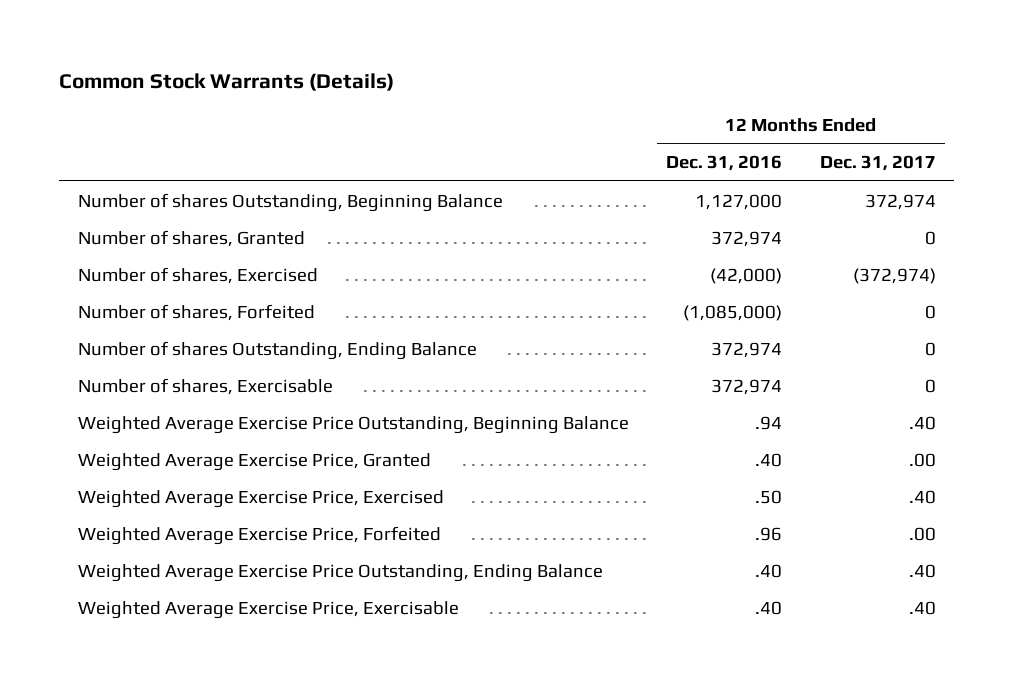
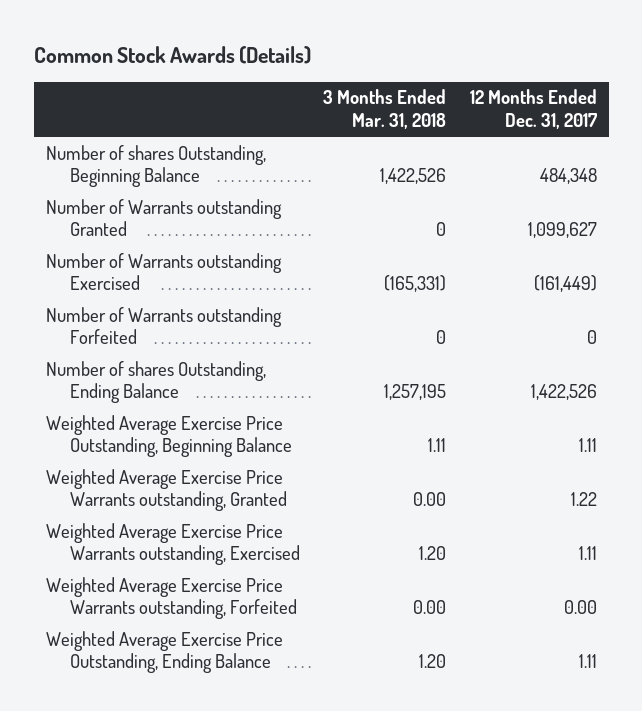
[58,72,394,91] Common Stock Warrants (Details) -> [33,45,311,64] Common Stock Awards (Details)
[666,154,783,171] Dec. 31, 2016 -> none
none -> [323,89,447,130] 3 Months Ended Mar. 31, 2018
[77,377,333,395] Number of shares, Exercisable -> none
[77,600,459,619] Weighted Average Exercise Price, Exercisable -> none
[864,193,936,210] 372,974 -> [539,168,597,185] 484,348
[77,229,305,247] Number of shares, Granted -> [45,198,282,237] Number of Warrants outstanding Granted
[924,230,936,245] 0 -> [527,222,597,239] 1,099,627
[77,266,318,284] Number of shares, Exercised -> [45,252,282,291] Number of Warrants outstanding Exercised
[852,267,936,284] (372,974) -> [533,275,597,293] (161,449)
[77,303,315,321] Number of shares, Forfeited -> [45,306,282,345] Number of Warrants outstanding Forfeited
[924,341,936,356] 0 -> [530,384,597,401] 1,422,526
[908,415,936,430] .40 -> [578,438,597,453] 1.11
[77,452,431,471] Weighted Average Exercise Price, Granted -> [45,468,287,512] Weighted Average Exercise Price Warrants outstanding, Granted
[908,452,936,467] .00 -> [570,492,597,507] 1.22
[77,489,444,508] Weighted Average Exercise Price, Exercised -> [45,522,300,566] Weighted Average Exercise Price Warrants outstanding, Exercised
[908,489,936,504] .40 -> [578,546,597,561] 1.11
[77,525,441,545] Weighted Average Exercise Price, Forfeited -> [45,576,297,620] Weighted Average Exercise Price Warrants outstanding, Forfeited
[908,526,936,541] .00 -> [563,600,597,615] 0.00
[908,563,936,578] .40 -> [578,654,597,669] 1.11

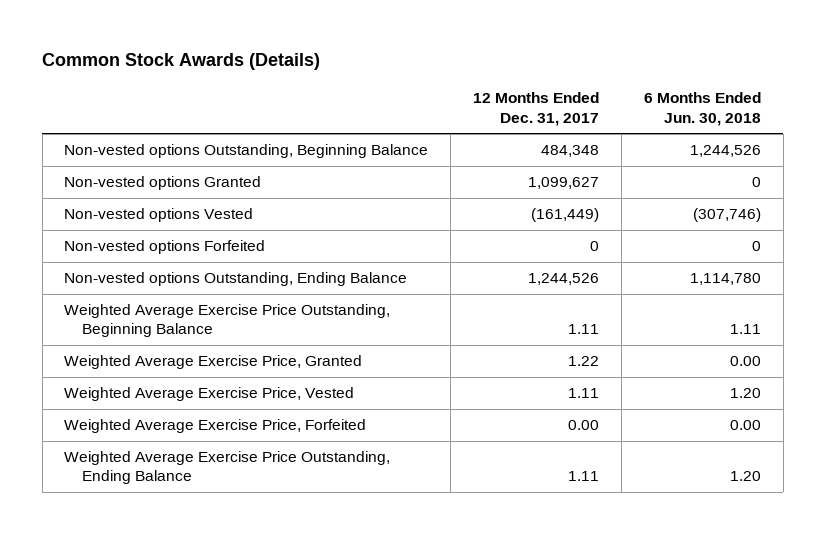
[323,89,447,130] 3 Months Ended Mar. 31, 2018 -> none
none -> [643,92,761,126] 6 Months Ended Jun. 30, 2018
[45,144,266,188] Number of shares Outstanding, Beginning Balance -> [64,144,429,159] Non-vested options Outstanding, Beginning Balance
[45,198,282,237] Number of Warrants outstanding Granted -> [64,176,262,191] Non-vested options Granted
[45,252,282,291] Number of Warrants outstanding Exercised -> [64,208,254,223] Non-vested options Vested
[45,306,282,345] Number of Warrants outstanding Forfeited -> [64,240,266,255] Non-vested options Forfeited
[45,360,266,404] Number of shares Outstanding, Ending Balance -> [64,272,408,287] Non-vested options Outstanding, Ending Balance
[530,384,597,401] 1,422,526 -> [528,273,600,286] 1,244,526
[45,468,287,512] Weighted Average Exercise Price Warrants outstanding, Granted -> [64,355,363,370] Weighted Average Exercise Price, Granted
[45,522,300,566] Weighted Average Exercise Price Warrants outstanding, Exercised -> [64,387,355,402] Weighted Average Exercise Price, Vested
[45,576,297,620] Weighted Average Exercise Price Warrants outstanding, Forfeited -> [64,419,367,434] Weighted Average Exercise Price, Forfeited

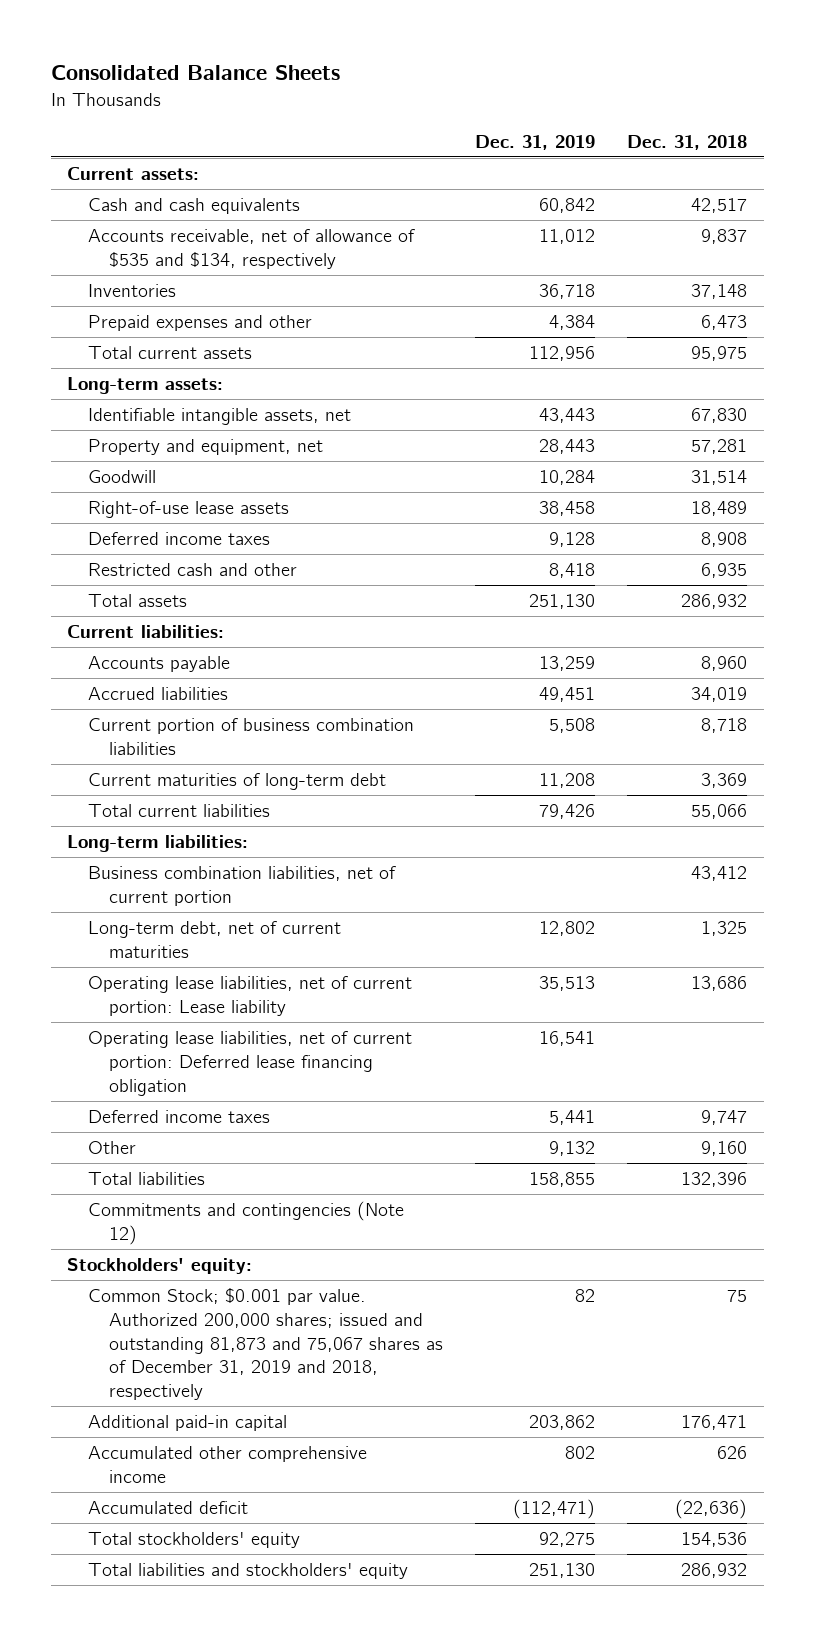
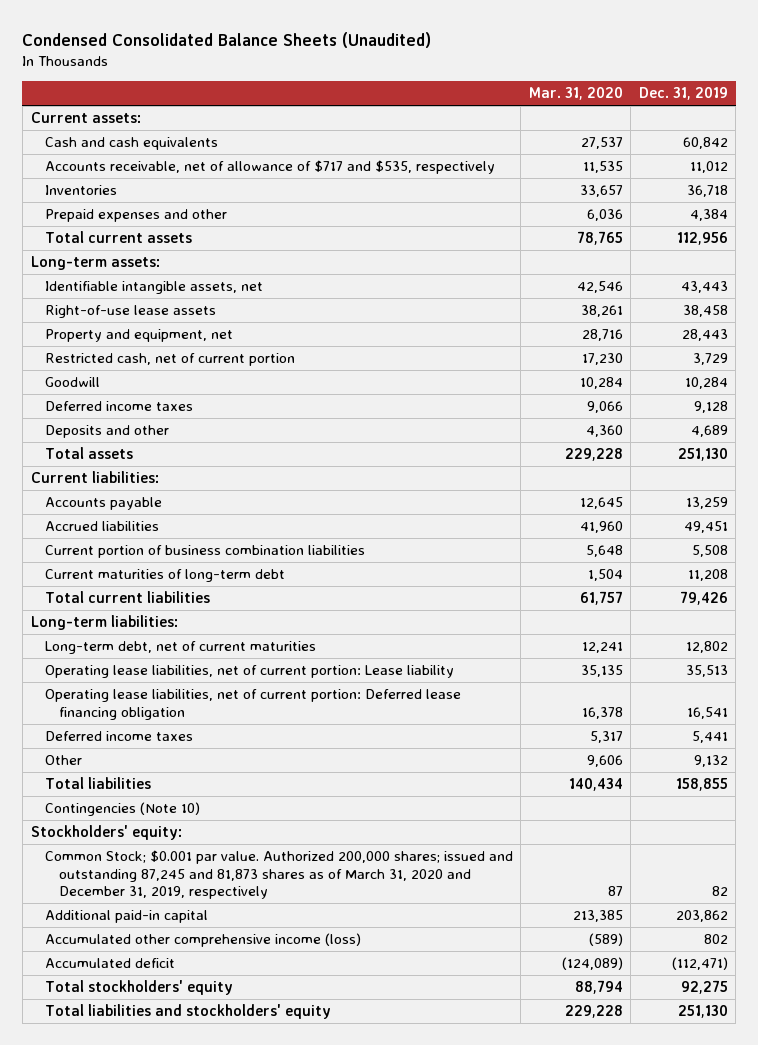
[50,65,340,81] Consolidated Balance Sheets -> [22,31,432,48] Condensed Consolidated Balance Sheets (Unaudited)
[627,134,748,150] Dec. 31, 2018 -> none
none -> [528,86,623,100] Mar. 31, 2020
[87,229,415,269] Accounts receivable, net of allowance of $535 and $134, respectively -> [44,160,495,175] Accounts receivable, net of allowance of $717 and $535, respectively
[87,501,289,519] Right-of-use lease assets -> [44,305,216,319] Right-of-use lease assets
none -> [44,353,295,367] Restricted cash, net of current portion
[87,563,297,577] Restricted cash and other -> none
none -> [44,425,169,439] Deposits and other
[87,866,396,906] Business combination liabilities, net of current portion -> none
[87,1201,404,1245] Commitments and contingencies (Note 12) -> [44,802,200,817] Contingencies (Note 10)
[87,1288,443,1401] Common Stock; $0.001 par value. Authorized 200,000 shares; issued and outstanding 81,873 and 75,067 shares as of December 31, 2019 and 2018, respectively -> [44,850,513,900] Common Stock; $0.001 par value. Authorized 200,000 shares; issued and outstanding 87,245 and 81,873 shares as of March 31, 2020 and December 31, 2019, respectively
[87,1446,367,1483] Accumulated other comprehensive income -> [44,933,361,948] Accumulated other comprehensive income (loss)

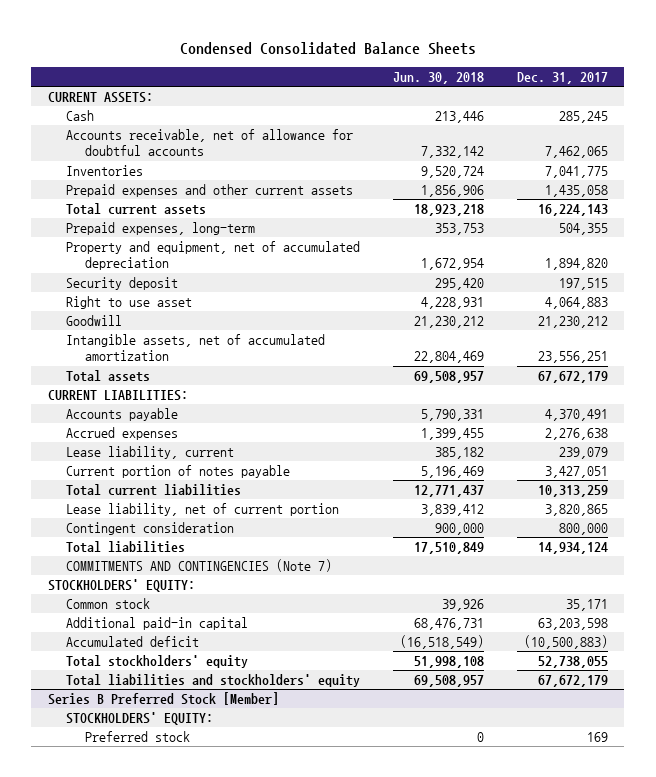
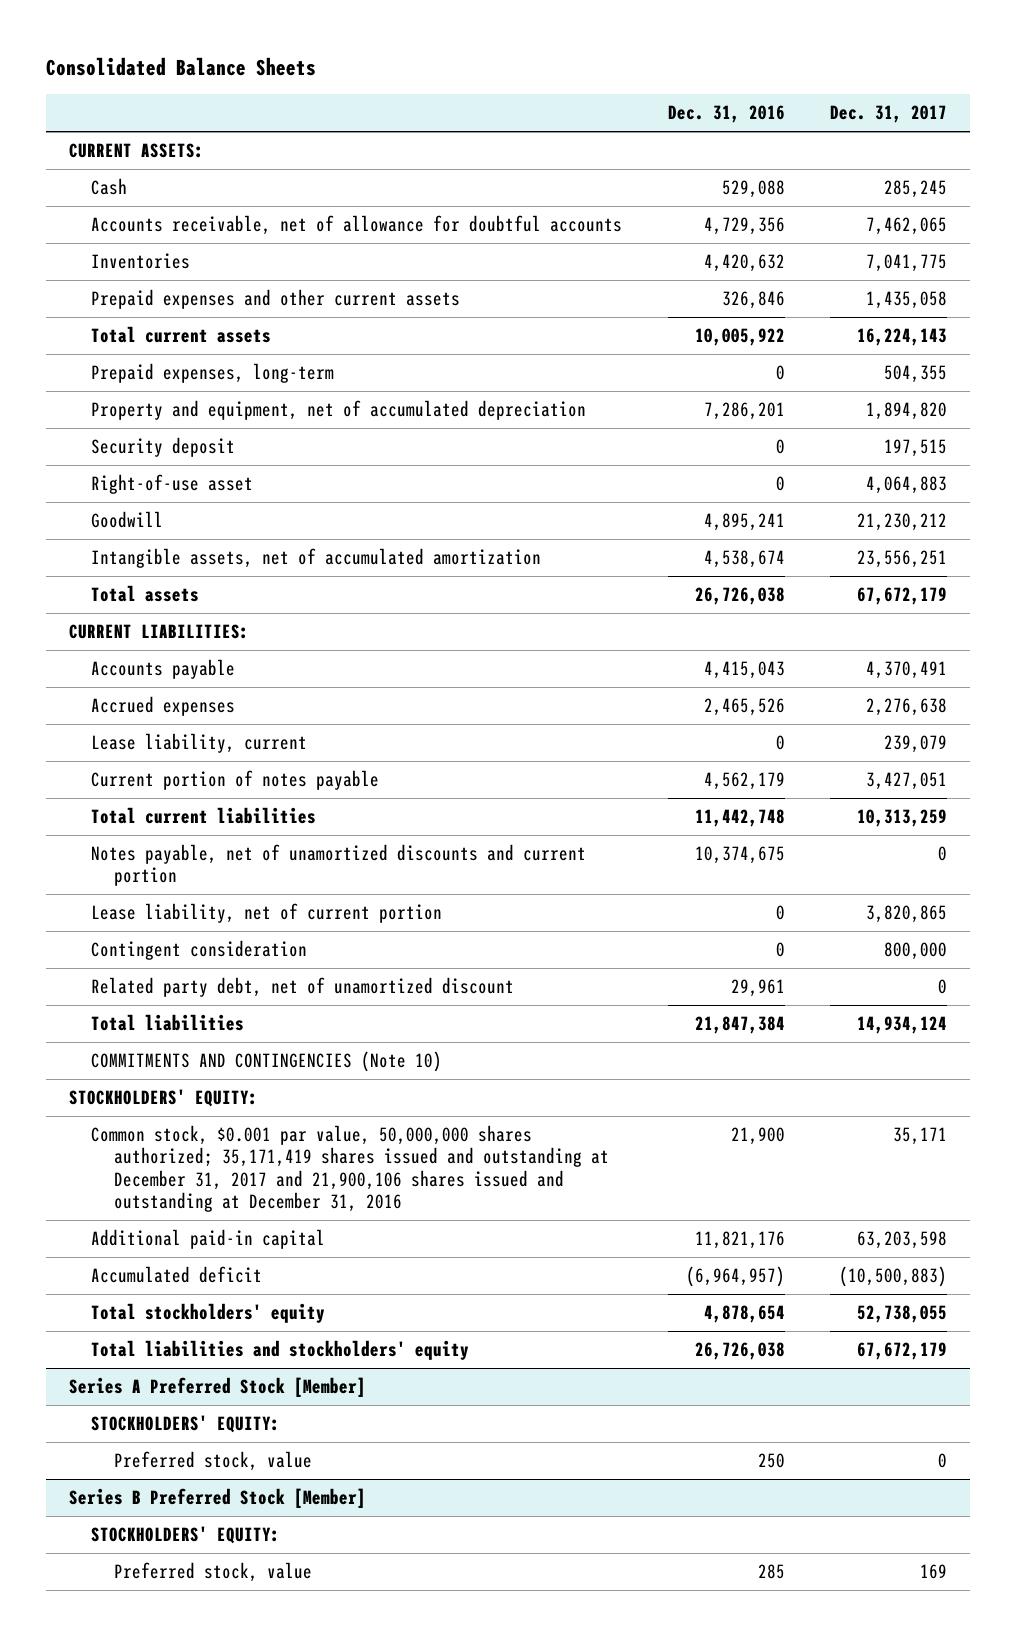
[179,41,476,55] Condensed Consolidated Balance Sheets -> [46,57,317,77] Consolidated Balance Sheets
[393,71,485,84] Jun. 30, 2018 -> none
none -> [667,105,785,124] Dec. 31, 2016
[66,296,193,310] Right to use asset -> [91,474,254,495] Right-of-use asset
none -> [91,844,587,887] Notes payable, net of unamortized discounts and current portion
none -> [91,977,515,998] Related party debt, net of unamortized discount
[66,559,333,573] COMMITMENTS AND CONTINGENCIES (Note 7) -> [91,1051,443,1073] COMMITMENTS AND CONTINGENCIES (Note 10)
[66,598,151,610] Common stock -> [91,1125,609,1212] Common stock, $0.001 par value, 50,000,000 shares authorized; 35,171,419 shares issued and outstanding at December 31, 2017 and 21,900,106 shares issued and outstanding at December 31, 2016
none -> [69,1377,367,1398] Series A Preferred Stock [Member]
none -> [91,1415,281,1434] STOCKHOLDERS' EQUITY:
none -> [113,1451,312,1472] Preferred stock, value
[84,731,190,743] Preferred stock -> [113,1562,312,1583] Preferred stock, value

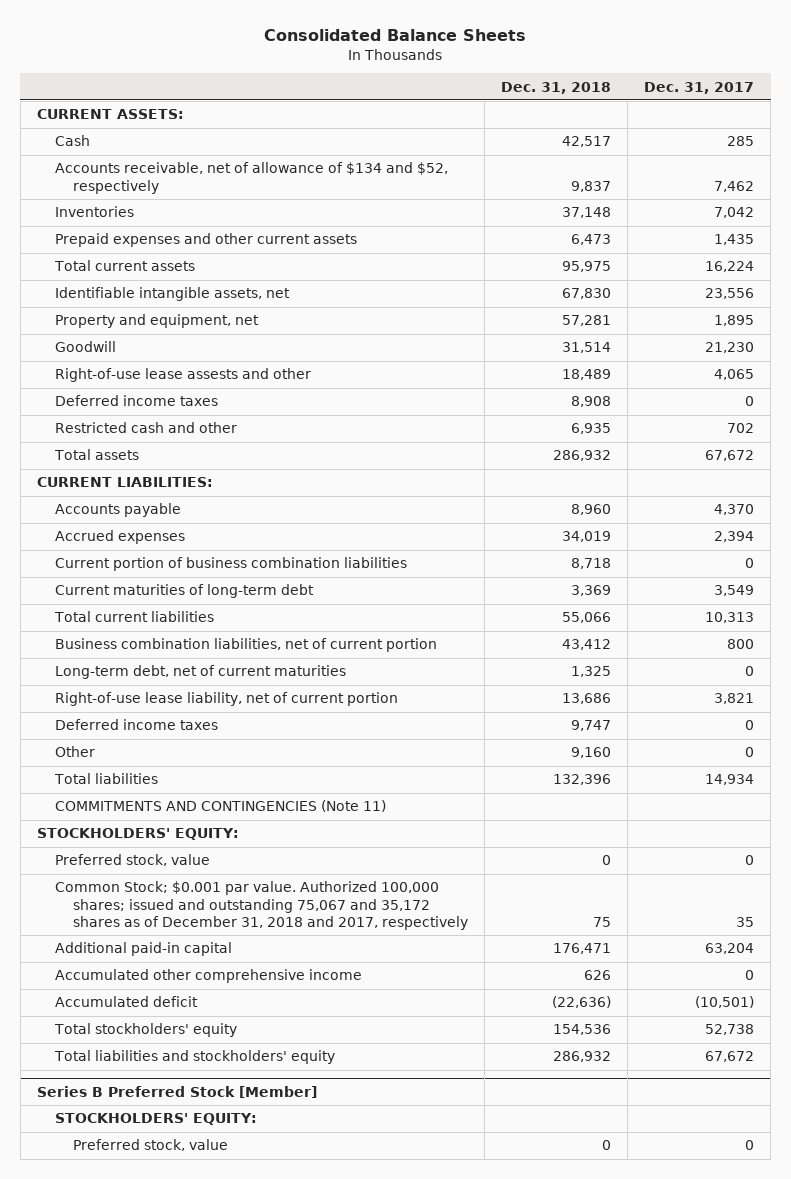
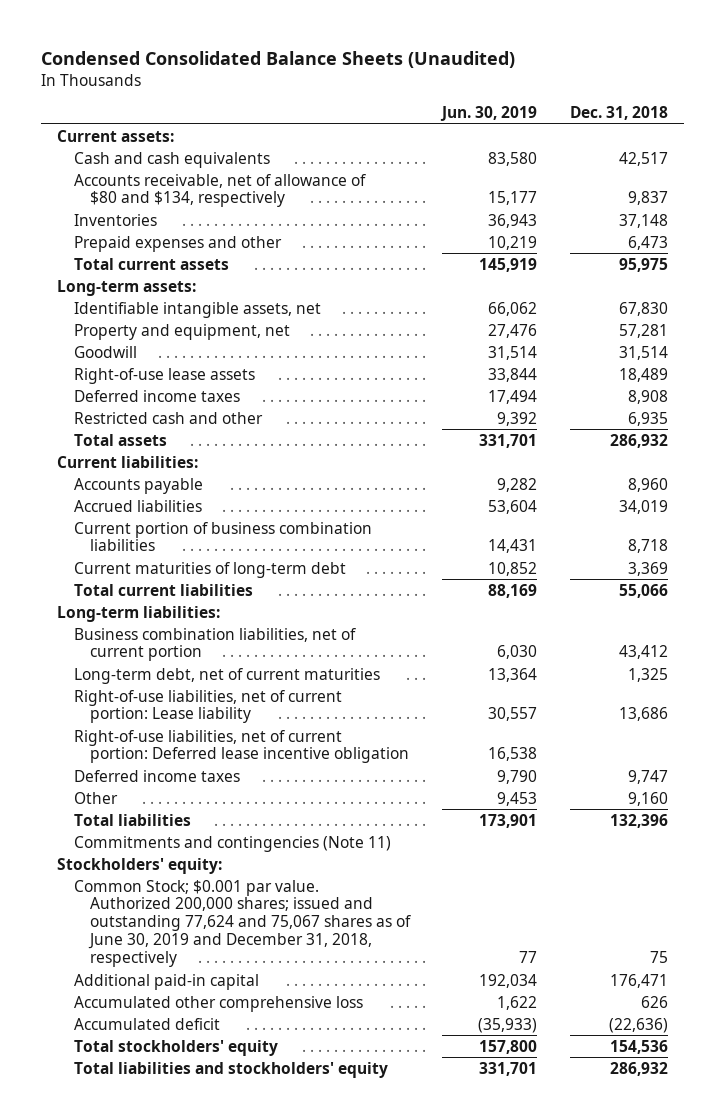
[264,29,527,42] Consolidated Balance Sheets -> [41,51,516,69] Condensed Consolidated Balance Sheets (Unaudited)
[644,81,755,94] Dec. 31, 2017 -> none
none -> [440,106,538,122] Jun. 30, 2019
[36,109,184,120] CURRENT ASSETS: -> [57,129,175,142] Current assets:
[54,135,90,147] Cash -> [73,151,270,168] Cash and cash equivalents
[54,162,448,194] Accounts receivable, net of allowance of $134 and $52, respectively -> [73,173,366,208] Accounts receivable, net of allowance of $80 and $134, respectively
[54,233,357,248] Prepaid expenses and other current assets -> [73,235,282,252] Prepaid expenses and other
none -> [57,279,197,296] Long-term assets:
[54,368,311,383] Right-of-use lease assests and other -> [73,367,255,384] Right-of-use lease assets
[36,477,213,488] CURRENT LIABILITIES: -> [57,455,199,468] Current liabilities:
[54,530,185,545] Accrued expenses -> [73,499,202,512] Accrued liabilities
none -> [57,605,221,622] Long-term liabilities:
[54,692,398,707] Right-of-use lease liability, net of current portion -> [73,689,342,724] Right-of-use liabilities, net of current portion: Lease liability
none -> [73,729,410,764] Right-of-use liabilities, net of current portion: Deferred lease incentive obligation
[54,854,210,867] Preferred stock, value -> none
[54,800,386,813] COMMITMENTS AND CONTINGENCIES (Note 11) -> [73,835,391,852] Commitments and contingencies (Note 11)
[36,828,239,841] STOCKHOLDERS' EQUITY: -> [57,857,223,874] Stockholders' equity:
[54,881,469,930] Common Stock; $0.001 par value. Authorized 100,000 shares; issued and outstanding 75,067 and 35,172 shares as of December 31, 2018 and 2017, respectively -> [73,879,412,968] Common Stock; $0.001 par value. Authorized 200,000 shares; issued and outstanding 77,624 and 75,067 shares as of June 30, 2019 and December 31, 2018, respectively
[54,969,362,984] Accumulated other comprehensive income -> [73,995,363,1012] Accumulated other comprehensive loss
[36,1085,317,1098] Series B Preferred Stock [Member] -> none
[54,1113,257,1126] STOCKHOLDERS' EQUITY: -> none
[73,1139,229,1152] Preferred stock, value -> none

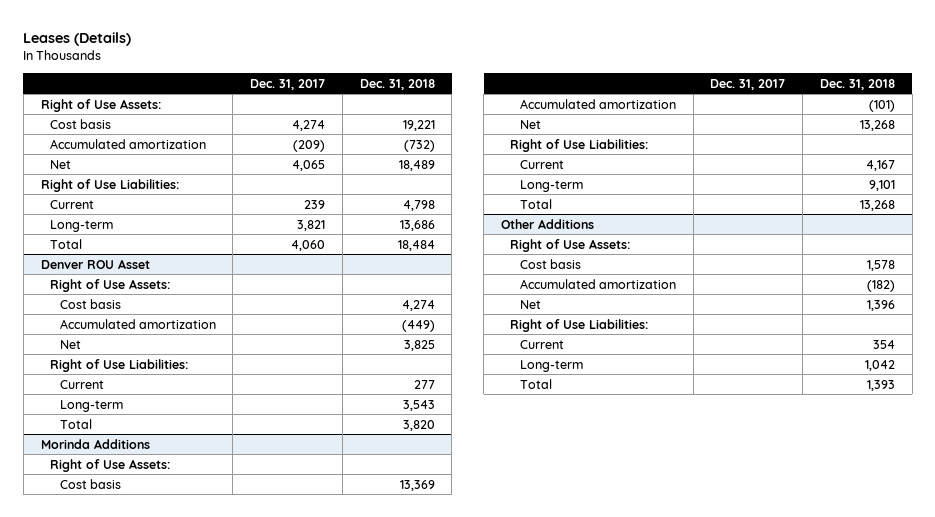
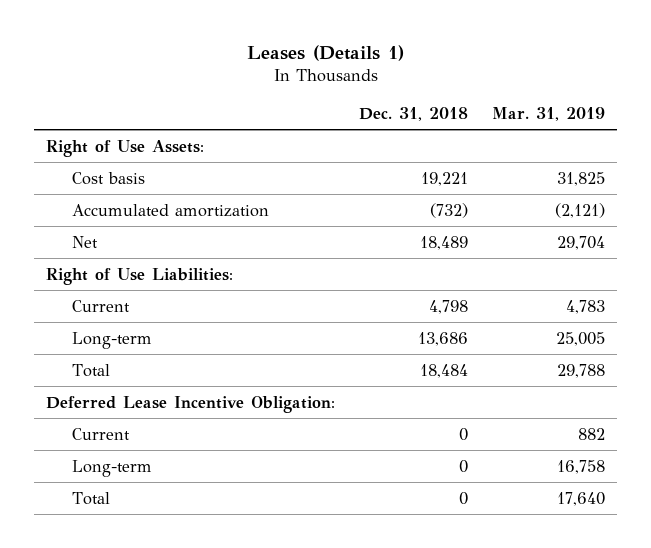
[23,32,132,47] Leases (Details) -> [246,45,404,62] Leases (Details 1)
[250,78,326,90] Dec. 31, 2017 -> none
none -> [492,107,606,122] Mar. 31, 2019
[40,258,150,269] Denver ROU Asset -> none
[50,278,171,292] Right of Use Assets: -> none
[59,298,121,309] Cost basis -> none
[59,318,216,329] Accumulated amortization -> none
[59,339,81,349] Net -> none
[50,358,189,372] Right of Use Liabilities: -> none
[40,438,150,449] Morinda Additions -> none
[50,458,171,472] Right of Use Assets: -> none
[59,478,121,489] Cost basis -> none
[519,98,676,109] Accumulated amortization -> none
[519,119,541,129] Net -> none
[510,138,649,152] Right of Use Liabilities: -> none
[519,159,564,169] Current -> none
[519,179,583,192] Long-term -> none
[519,198,552,209] Total -> none
[500,218,594,229] Other Additions -> none
[510,238,631,252] Right of Use Assets: -> none
[519,258,581,269] Cost basis -> none
[519,278,676,289] Accumulated amortization -> none
[519,299,541,309] Net -> none
[510,318,649,332] Right of Use Liabilities: -> none
[519,339,564,349] Current -> none
[519,359,583,372] Long-term -> none
[519,378,552,389] Total -> none
none -> [45,395,335,413] Deferred Lease Incentive Obligation:
[413,379,435,389] 277 -> [459,427,469,441] 0
[402,399,435,411] 3,543 -> [459,459,469,473] 0
[402,419,435,431] 3,820 -> [459,491,469,505] 0

